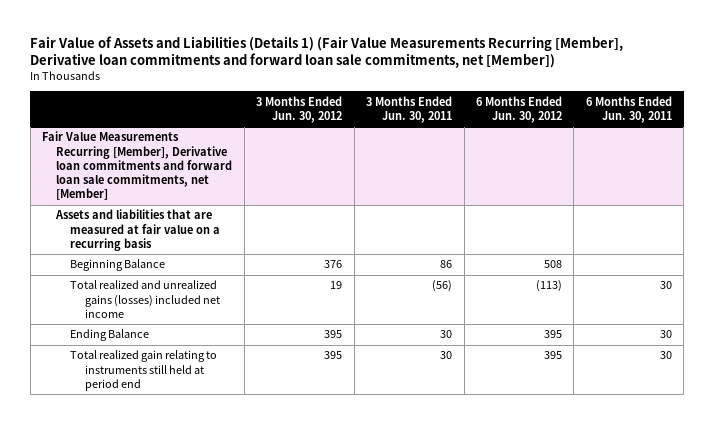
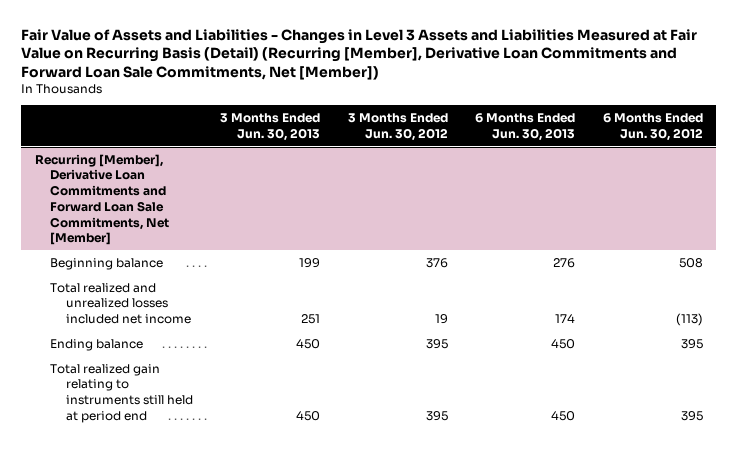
[30,35,624,69] Fair Value of Assets and Liabilities (Details 1) (Fair Value Measurements Recurring [Member], Derivative loan commitments and forward loan sale commitments, net [Member]) -> [20,28,697,81] Fair Value of Assets and Liabilities - Changes in Level 3 Assets and Liabilities Measured at Fair Value on Recurring Basis (Detail) (Recurring [Member], Derivative Loan Commitments and Forward Loan Sale Commitments, Net [Member])
[366,95,453,124] 3 Months Ended Jun. 30, 2011 -> none
[585,95,672,124] 6 Months Ended Jun. 30, 2011 -> none
none -> [220,113,321,141] 3 Months Ended Jun. 30, 2013
none -> [475,113,576,141] 6 Months Ended Jun. 30, 2013
[55,209,221,251] Assets and liabilities that are measured at fair value on a recurring basis -> none
[42,131,233,201] Fair Value Measurements Recurring [Member], Derivative loan commitments and forward loan sale commitments, net [Member] -> [34,153,170,246] Recurring [Member], Derivative Loan Commitments and Forward Loan Sale Commitments, Net [Member]
[70,259,166,272] Beginning Balance -> [50,257,164,270] Beginning balance
[70,280,220,318] Total realized and unrealized gains (losses) included net income -> [50,282,192,325] Total realized and unrealized losses included net income
[70,329,150,342] Ending Balance -> [50,338,144,351] Ending balance

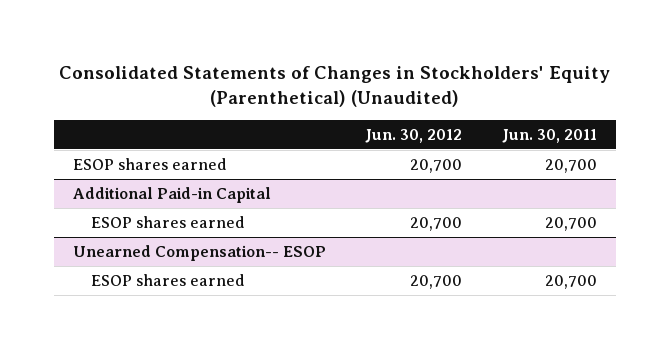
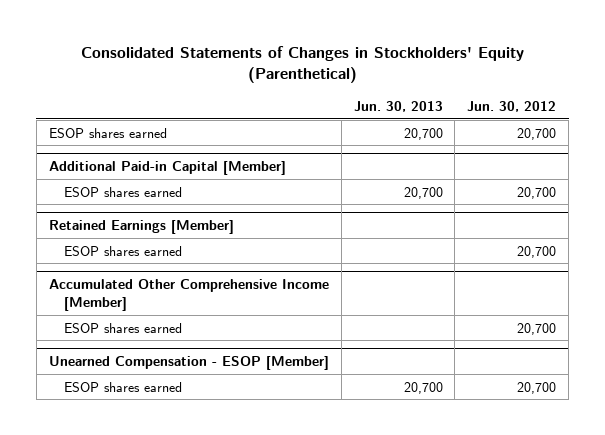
[58,65,610,107] Consolidated Statements of Changes in Stockholders' Equity (Parenthetical) (Unaudited) -> [80,45,524,84] Consolidated Statements of Changes in Stockholders' Equity (Parenthetical)
[501,128,597,143] Jun. 30, 2011 -> none
none -> [353,100,443,112] Jun. 30, 2013
[73,186,272,203] Additional Paid-in Capital -> [48,161,286,176] Additional Paid-in Capital [Member]
[73,244,327,261] Unearned Compensation-- ESOP -> none
none -> [48,220,234,235] Retained Earnings [Member]
none -> [48,279,329,312] Accumulated Other Comprehensive Income [Member]
none -> [64,322,183,333] ESOP shares earned
none -> [48,356,329,371] Unearned Compensation - ESOP [Member]
none -> [64,381,183,392] ESOP shares earned

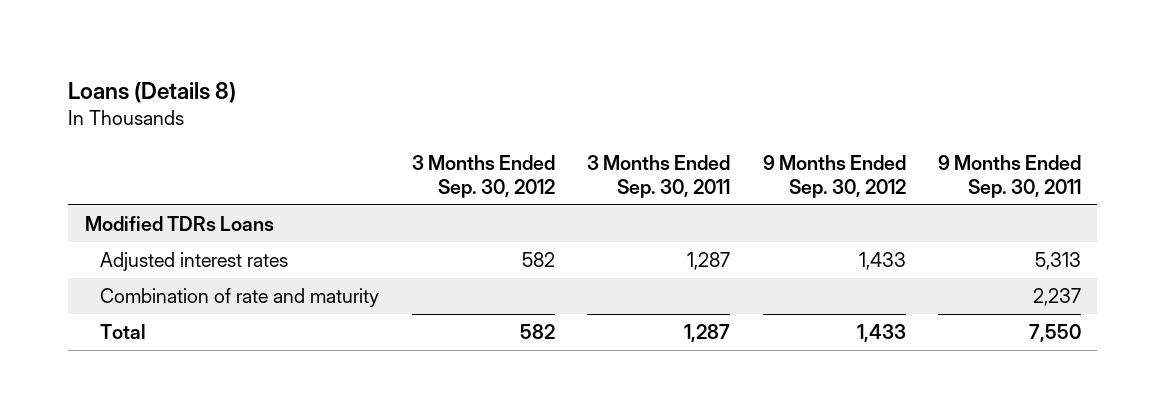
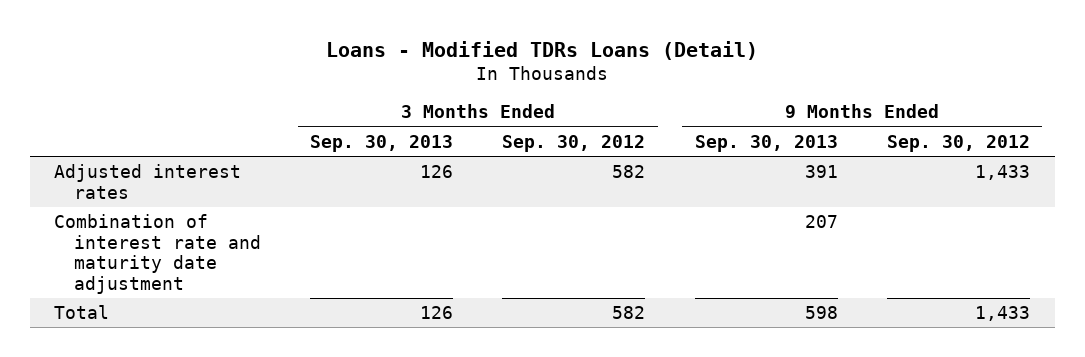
[68,81,237,103] Loans (Details 8) -> [326,40,759,60] Loans - Modified TDRs Loans (Detail)
[587,155,731,199] 3 Months Ended Sep. 30, 2011 -> none
[938,155,1082,199] 9 Months Ended Sep. 30, 2011 -> none
none -> [310,134,454,152] Sep. 30, 2013
none -> [694,134,838,152] Sep. 30, 2013
[84,215,274,231] Modified TDRs Loans -> none
[100,287,380,307] Combination of rate and maturity -> [54,214,261,294] Combination of interest rate and maturity date adjustment

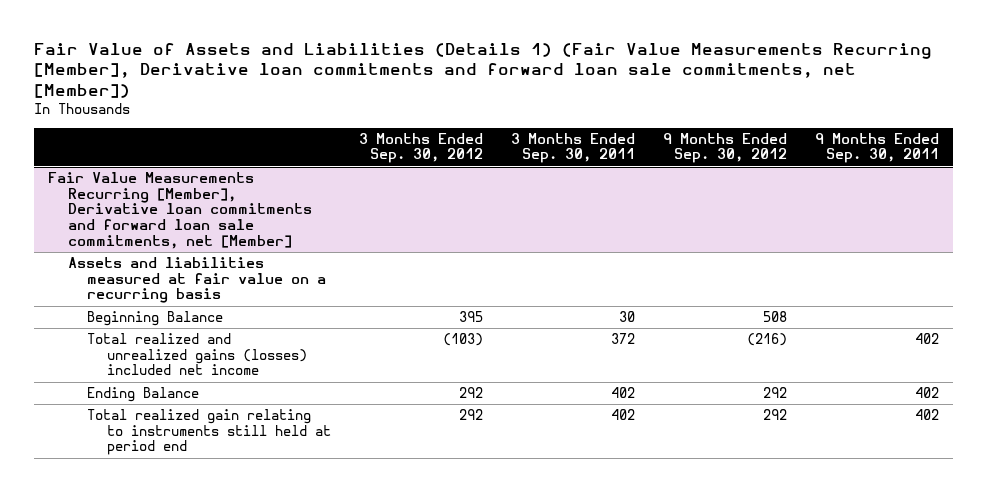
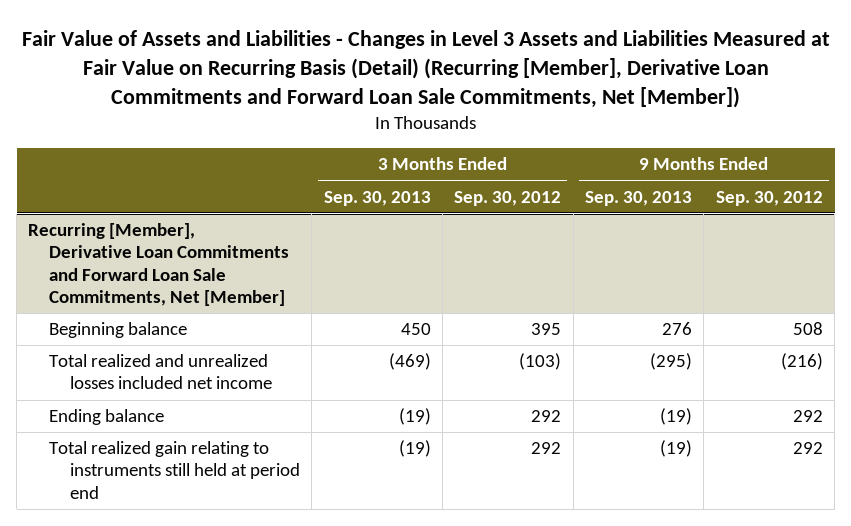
[34,42,933,99] Fair Value of Assets and Liabilities (Details 1) (Fair Value Measurements Recurring [Member], Derivative loan commitments and forward loan sale commitments, net [Member]) -> [21,29,830,108] Fair Value of Assets and Liabilities - Changes in Level 3 Assets and Liabilities Measured at Fair Value on Recurring Basis (Detail) (Recurring [Member], Derivative Loan Commitments and Forward Loan Sale Commitments, Net [Member])
[510,132,635,164] 3 Months Ended Sep. 30, 2011 -> none
[815,132,940,164] 9 Months Ended Sep. 30, 2011 -> none
none -> [323,190,431,206] Sep. 30, 2013
none -> [585,190,693,206] Sep. 30, 2013
[67,257,327,304] Assets and liabilities measured at fair value on a recurring basis -> none
[48,172,312,249] Fair Value Measurements Recurring [Member], Derivative loan commitments and forward loan sale commitments, net [Member] -> [28,223,290,306] Recurring [Member], Derivative Loan Commitments and Forward Loan Sale Commitments, Net [Member]
[87,311,224,327] Beginning Balance -> [49,322,188,339] Beginning balance
[87,333,307,376] Total realized and unrealized gains (losses) included net income -> [49,354,273,390] Total realized and unrealized losses included net income
[87,387,200,403] Ending Balance -> [49,409,165,426] Ending balance

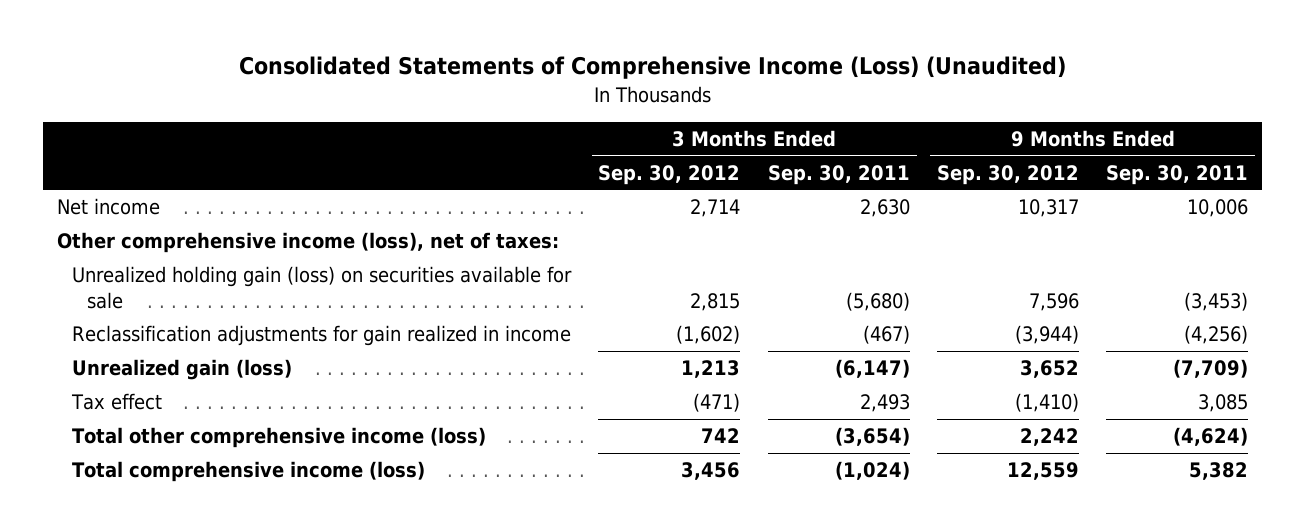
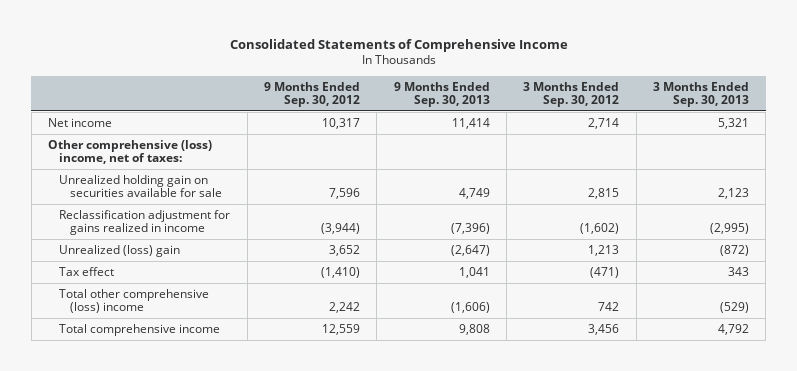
[238,56,1066,80] Consolidated Statements of Comprehensive Income (Loss) (Unaudited) -> [229,38,568,52] Consolidated Statements of Comprehensive Income
[767,164,910,185] Sep. 30, 2011 -> none
[1106,164,1249,185] Sep. 30, 2011 -> none
none -> [393,81,490,108] 9 Months Ended Sep. 30, 2013
none -> [653,81,750,108] 3 Months Ended Sep. 30, 2013
[56,232,559,254] Other comprehensive income (loss), net of taxes: -> [48,139,213,165] Other comprehensive (loss) income, net of taxes:
[72,266,573,309] Unrealized holding gain (loss) on securities available for sale -> [59,174,223,198] Unrealized holding gain on securities available for sale
[72,325,572,347] Reclassification adjustments for gain realized in income -> [59,209,231,236] Reclassification adjustment for gains realized in income
[72,359,293,381] Unrealized gain (loss) -> [59,244,181,257] Unrealized (loss) gain
[72,427,487,449] Total other comprehensive income (loss) -> [59,288,210,314] Total other comprehensive (loss) income
[72,461,426,483] Total comprehensive income (loss) -> [59,323,221,336] Total comprehensive income

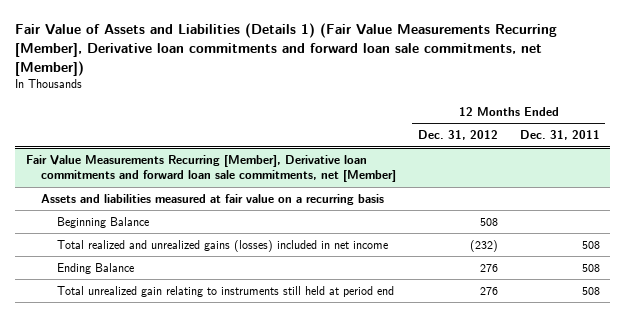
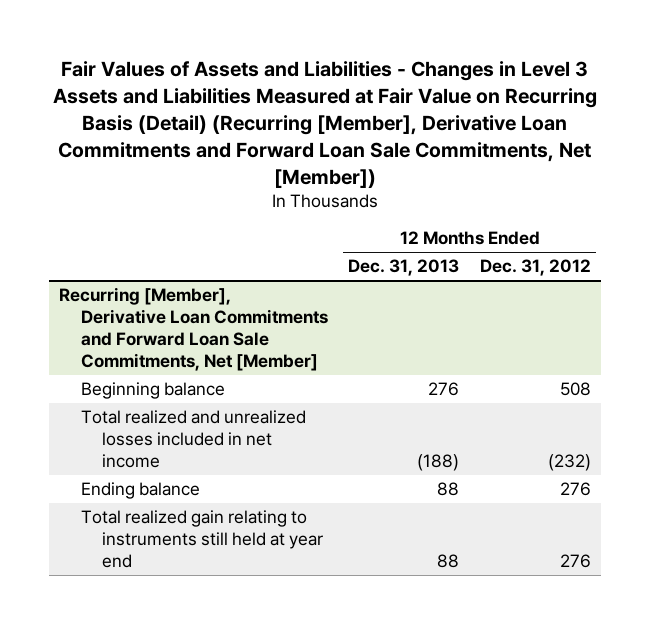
[14,22,557,76] Fair Value of Assets and Liabilities (Details 1) (Fair Value Measurements Recurring [Member], Derivative loan commitments and forward loan sale commitments, net [Member]) -> [53,60,598,188] Fair Values of Assets and Liabilities - Changes in Level 3 Assets and Liabilities Measured at Fair Value on Recurring Basis (Detail) (Recurring [Member], Derivative Loan Commitments and Forward Loan Sale Commitments, Net [Member])
[519,130,600,141] Dec. 31, 2011 -> none
none -> [348,259,460,277] Dec. 31, 2013
[41,193,385,205] Assets and liabilities measured at fair value on a recurring basis -> none
[25,154,397,183] Fair Value Measurements Recurring [Member], Derivative loan commitments and forward loan sale commitments, net [Member] -> [59,287,328,371] Recurring [Member], Derivative Loan Commitments and Forward Loan Sale Commitments, Net [Member]
[56,216,149,228] Beginning Balance -> [80,382,225,400] Beginning balance
[56,239,388,252] Total realized and unrealized gains (losses) included in net income -> [80,410,306,468] Total realized and unrealized losses included in net income
[56,262,134,274] Ending Balance -> [80,482,200,500] Ending balance
[56,285,394,297] Total unrealized gain relating to instruments still held at period end -> [80,510,323,568] Total realized gain relating to instruments still held at year end

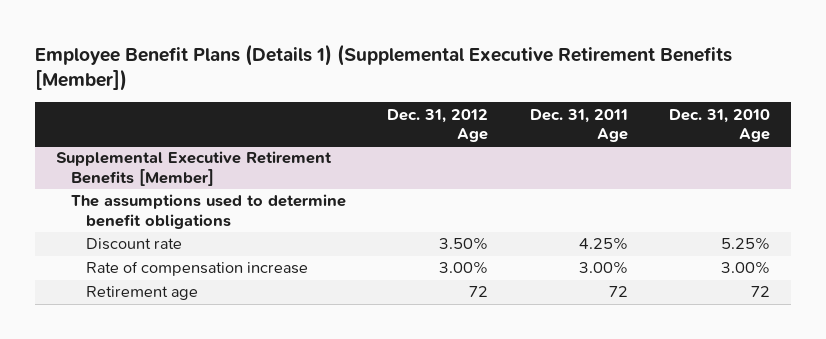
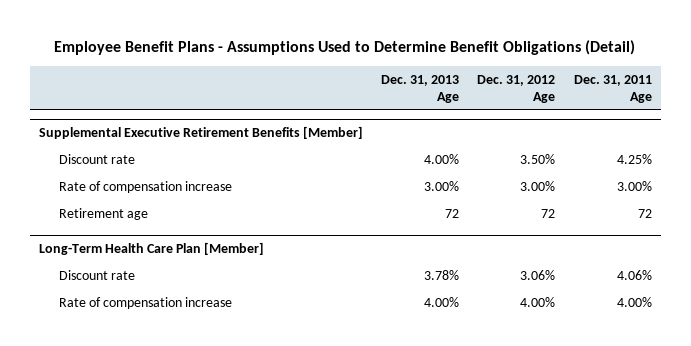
[35,43,733,92] Employee Benefit Plans (Details 1) (Supplemental Executive Retirement Benefits [Member]) -> [54,39,636,55] Employee Benefit Plans - Assumptions Used to Determine Benefit Obligations (Detail)
[669,108,771,142] Dec. 31, 2010 Age -> none
none -> [381,74,460,103] Dec. 31, 2013 Age
[70,194,346,229] The assumptions used to determine benefit obligations -> none
none -> [39,242,265,256] Long-Term Health Care Plan [Member]
none -> [59,269,136,280] Discount rate
none -> [59,296,233,309] Rate of compensation increase

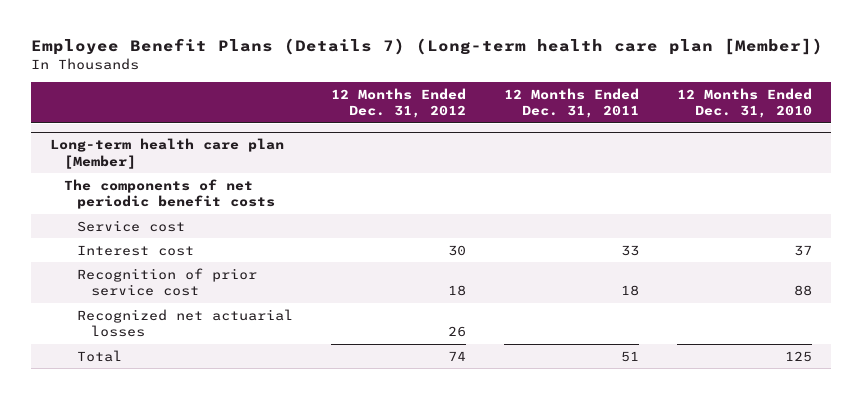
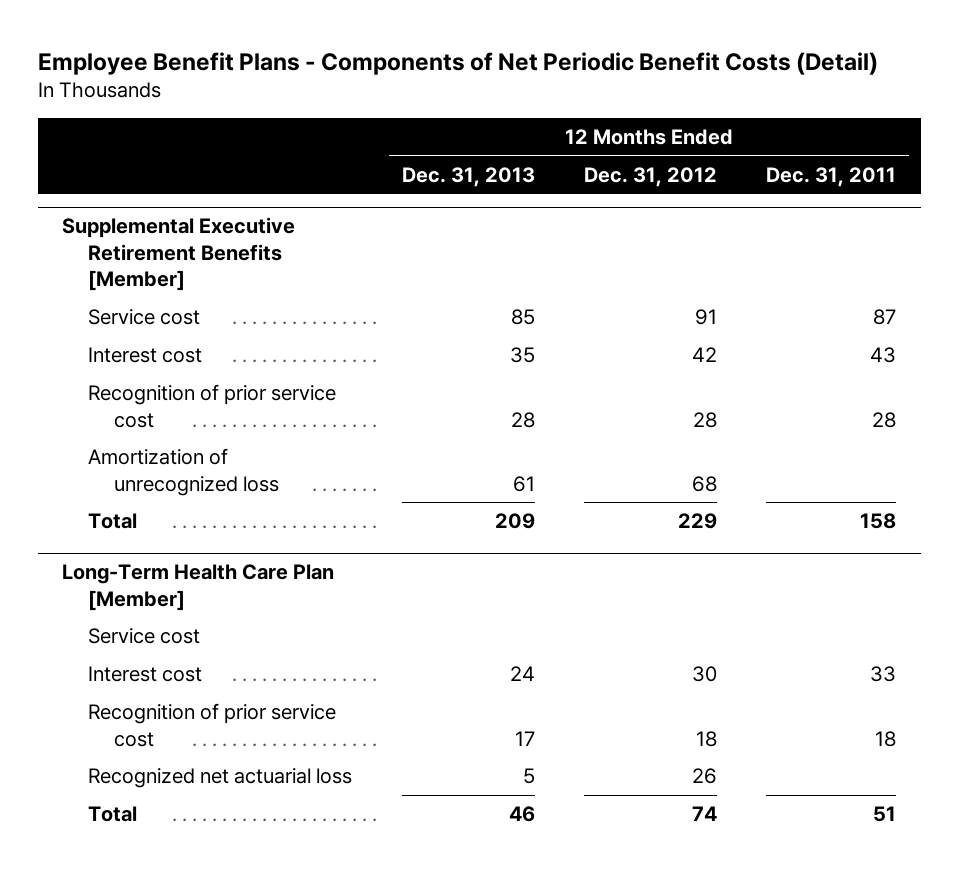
[30,38,823,56] Employee Benefit Plans (Details 7) (Long-term health care plan [Member]) -> [37,51,878,75] Employee Benefit Plans - Components of Net Periodic Benefit Costs (Detail)
[677,87,813,119] 12 Months Ended Dec. 31, 2010 -> none
none -> [401,166,535,187] Dec. 31, 2013
[63,178,276,210] The components of net periodic benefit costs -> none
none -> [62,217,296,292] Supplemental Executive Retirement Benefits [Member]
none -> [88,309,201,326] Service cost
none -> [88,347,203,364] Interest cost
none -> [88,384,337,428] Recognition of prior service cost
none -> [88,448,280,496] Amortization of unrecognized loss
none -> [88,513,138,530] Total
[49,137,284,169] Long-term health care plan [Member] -> [62,564,335,611] Long-Term Health Care Plan [Member]
[77,308,294,338] Recognized net actuarial losses -> [88,768,353,789] Recognized net actuarial loss

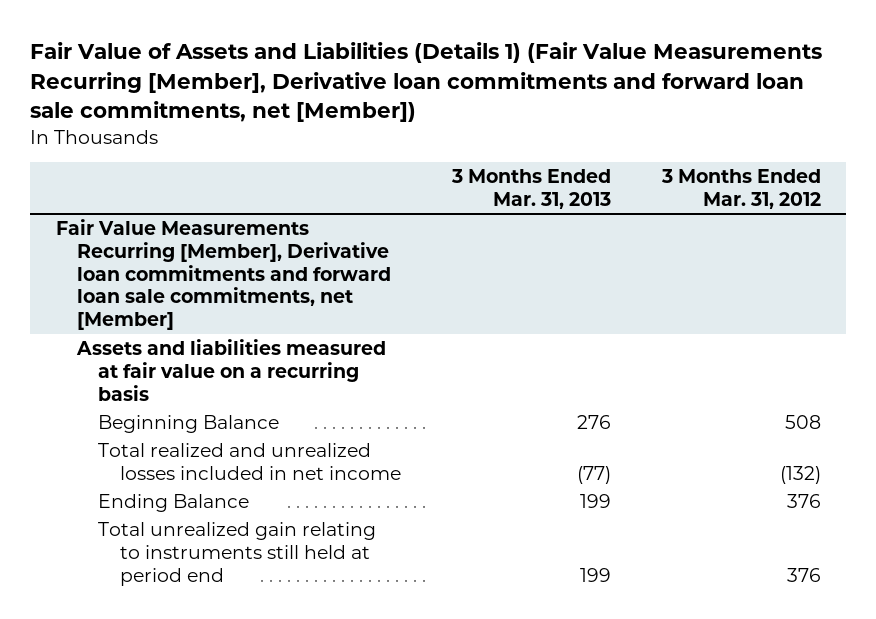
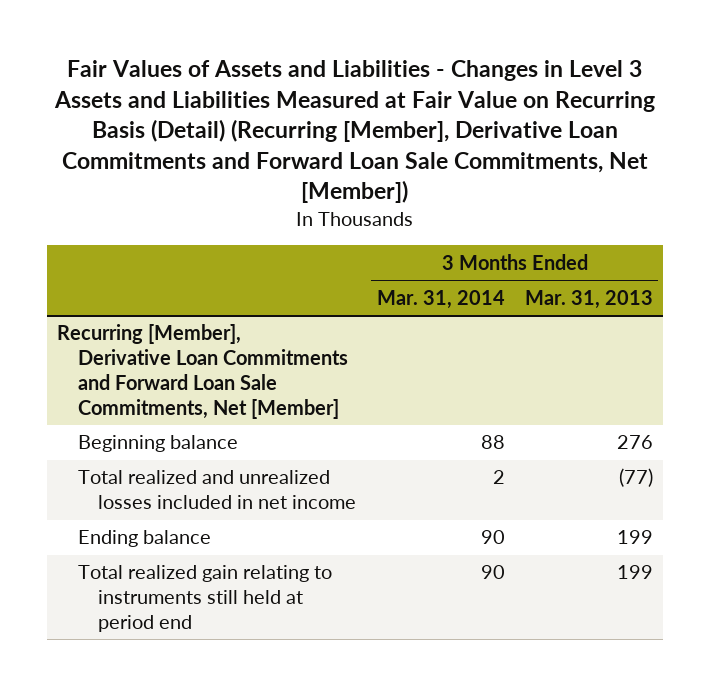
[30,42,823,123] Fair Value of Assets and Liabilities (Details 1) (Fair Value Measurements Recurring [Member], Derivative loan commitments and forward loan sale commitments, net [Member]) -> [54,60,656,204] Fair Values of Assets and Liabilities - Changes in Level 3 Assets and Liabilities Measured at Fair Value on Recurring Basis (Detail) (Recurring [Member], Derivative Loan Commitments and Forward Loan Sale Commitments, Net [Member])
[660,169,821,210] 3 Months Ended Mar. 31, 2012 -> none
none -> [376,289,505,309] Mar. 31, 2014
[75,338,386,401] Assets and liabilities measured at fair value on a recurring basis -> none
[55,218,391,331] Fair Value Measurements Recurring [Member], Derivative loan commitments and forward loan sale commitments, net [Member] -> [57,324,348,419] Recurring [Member], Derivative Loan Commitments and Forward Loan Sale Commitments, Net [Member]
[98,414,280,433] Beginning Balance -> [77,435,238,453] Beginning balance
[98,493,250,512] Ending Balance -> [77,530,211,548] Ending balance
[98,521,377,586] Total unrealized gain relating to instruments still held at period end -> [77,565,332,632] Total realized gain relating to instruments still held at period end

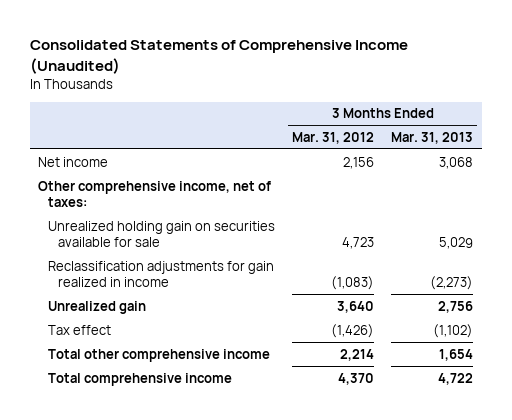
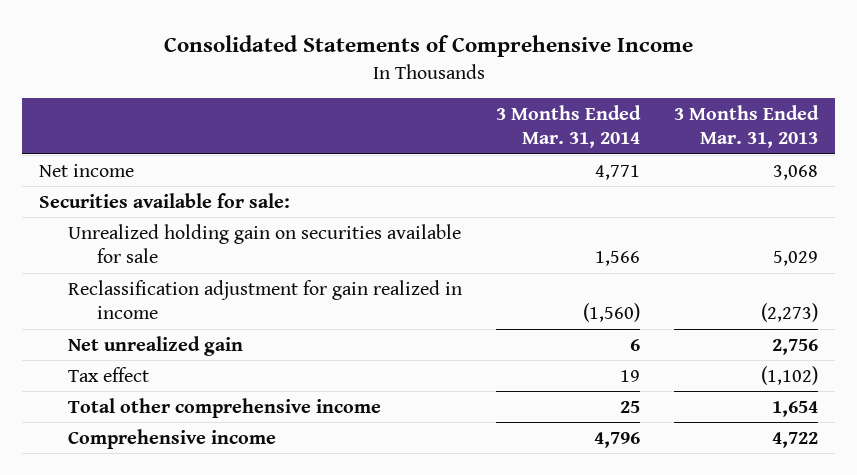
[29,40,408,74] Consolidated Statements of Comprehensive Income (Unaudited) -> [163,35,693,58] Consolidated Statements of Comprehensive Income
[292,131,375,144] Mar. 31, 2012 -> none
none -> [496,104,642,149] 3 Months Ended Mar. 31, 2014
[38,180,272,207] Other comprehensive income, net of taxes: -> none
none -> [39,192,291,208] Securities available for sale:
[48,260,275,287] Reclassification adjustments for gain realized in income -> [68,279,463,320] Reclassification adjustment for gain realized in income
[48,300,147,314] Unrealized gain -> [68,335,244,356] Net unrealized gain
[48,372,233,386] Total comprehensive income -> [68,428,277,449] Comprehensive income

